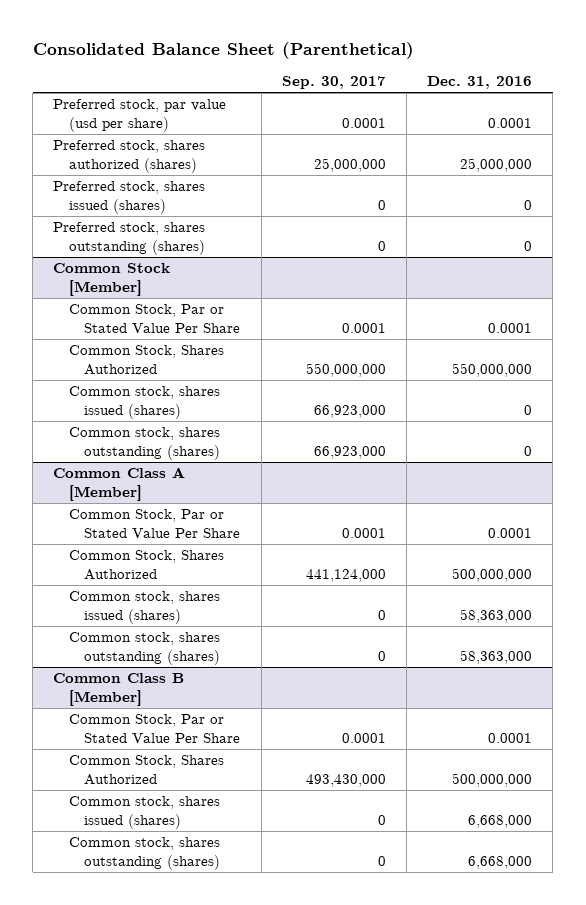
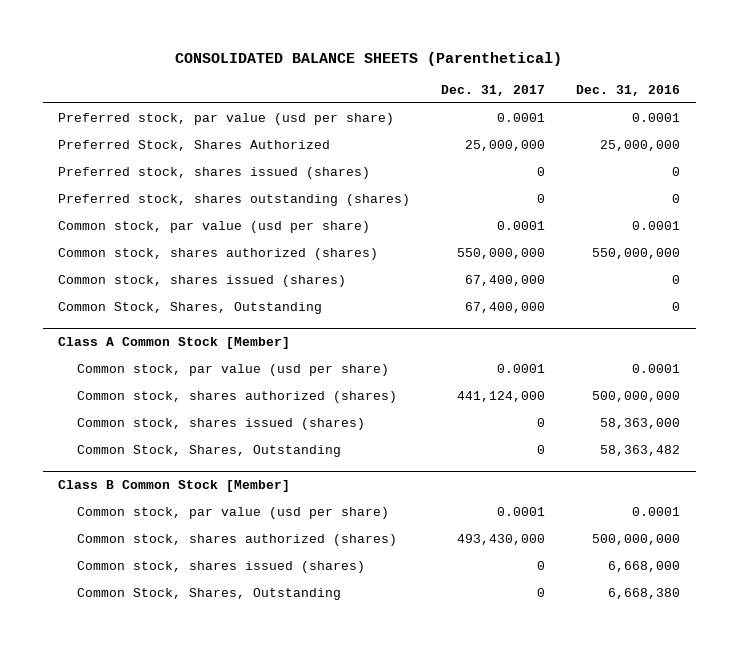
[32,42,414,60] Consolidated Balance Sheet (Parenthetical) -> [175,52,563,67] CONSOLIDATED BALANCE SHEETS (Parenthetical)
[281,75,386,89] Sep. 30, 2017 -> none
none -> [441,84,546,96] Dec. 31, 2017
[53,140,206,173] Preferred stock, shares authorized (shares) -> [58,139,331,151] Preferred Stock, Shares Authorized
[53,263,171,296] Common Stock [Member] -> none
[68,304,241,333] Common Stock, Par or Stated Value Per Share -> [58,220,371,233] Common stock, par value (usd per share)
[68,345,224,375] Common Stock, Shares Authorized -> [58,247,379,260] Common stock, shares authorized (shares)
[68,427,221,460] Common stock, shares outstanding (shares) -> [58,301,323,314] Common Stock, Shares, Outstanding
[53,467,186,501] Common Class A [Member] -> [58,336,291,349] Class A Common Stock [Member]
[68,509,241,538] Common Stock, Par or Stated Value Per Share -> [76,363,389,376] Common stock, par value (usd per share)
[68,550,224,580] Common Stock, Shares Authorized -> [76,390,397,403] Common stock, shares authorized (shares)
[68,632,221,665] Common stock, shares outstanding (shares) -> [76,444,341,457] Common Stock, Shares, Outstanding
[460,649,533,664] 58,363,000 -> [600,444,681,456] 58,363,482
[53,673,185,706] Common Class B [Member] -> [58,479,291,492] Class B Common Stock [Member]
[68,714,241,743] Common Stock, Par or Stated Value Per Share -> [76,506,389,519] Common stock, par value (usd per share)
[68,755,224,785] Common Stock, Shares Authorized -> [76,533,397,546] Common stock, shares authorized (shares)
[68,837,221,870] Common stock, shares outstanding (shares) -> [76,587,341,600] Common Stock, Shares, Outstanding
[468,855,533,869] 6,668,000 -> [608,587,681,599] 6,668,380

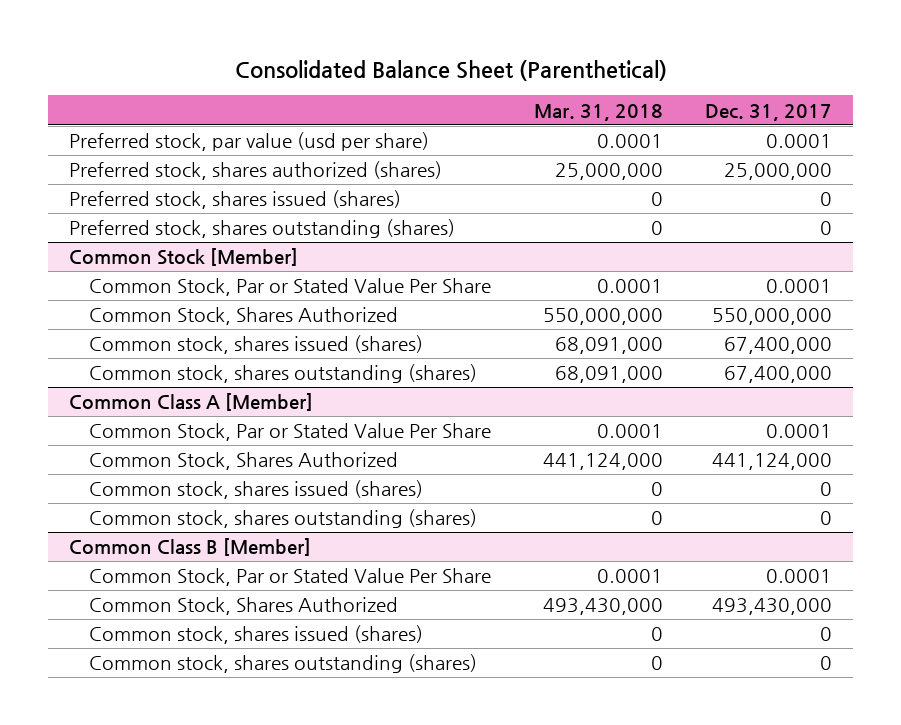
[175,52,563,67] CONSOLIDATED BALANCE SHEETS (Parenthetical) -> [234,59,667,81] Consolidated Balance Sheet (Parenthetical)
[576,84,681,96] Dec. 31, 2016 -> none
none -> [533,103,663,121] Mar. 31, 2018
[58,139,331,151] Preferred Stock, Shares Authorized -> [69,161,443,181] Preferred stock, shares authorized (shares)
none -> [69,248,299,267] Common Stock [Member]
[58,220,371,233] Common stock, par value (usd per share) -> [88,278,491,297] Common Stock, Par or Stated Value Per Share
[58,247,379,260] Common stock, shares authorized (shares) -> [88,307,398,326] Common Stock, Shares Authorized
[58,301,323,314] Common Stock, Shares, Outstanding -> [88,364,477,384] Common stock, shares outstanding (shares)
[58,336,291,349] Class A Common Stock [Member] -> [69,393,314,412] Common Class A [Member]
[76,363,389,376] Common stock, par value (usd per share) -> [88,423,491,442] Common Stock, Par or Stated Value Per Share
[76,390,397,403] Common stock, shares authorized (shares) -> [88,452,398,471] Common Stock, Shares Authorized
[76,444,341,457] Common Stock, Shares, Outstanding -> [88,509,477,529] Common stock, shares outstanding (shares)
[58,479,291,492] Class B Common Stock [Member] -> [69,538,312,557] Common Class B [Member]
[76,506,389,519] Common stock, par value (usd per share) -> [88,568,491,587] Common Stock, Par or Stated Value Per Share
[76,533,397,546] Common stock, shares authorized (shares) -> [88,597,398,616] Common Stock, Shares Authorized
[76,587,341,600] Common Stock, Shares, Outstanding -> [88,654,477,674] Common stock, shares outstanding (shares)

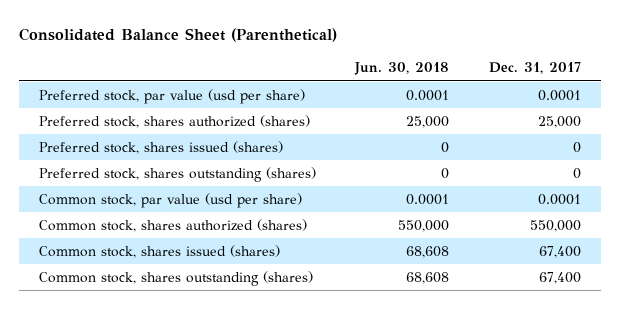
[533,103,663,121] Mar. 31, 2018 -> none
none -> [354,62,450,76] Jun. 30, 2018
[724,163,833,181] 25,000,000 -> [537,115,581,128] 25,000
[69,248,299,267] Common Stock [Member] -> none
[69,393,314,412] Common Class A [Member] -> none
[88,423,491,442] Common Stock, Par or Stated Value Per Share -> none
[88,452,398,471] Common Stock, Shares Authorized -> none
[88,480,423,500] Common stock, shares issued (shares) -> none
[88,509,477,529] Common stock, shares outstanding (shares) -> none
[69,538,312,557] Common Class B [Member] -> none
[88,568,491,587] Common Stock, Par or Stated Value Per Share -> none
[88,597,398,616] Common Stock, Shares Authorized -> none
[88,625,423,645] Common stock, shares issued (shares) -> none
[88,654,477,674] Common stock, shares outstanding (shares) -> none
[88,278,491,297] Common Stock, Par or Stated Value Per Share -> [38,192,302,208] Common stock, par value (usd per share)
[88,307,398,326] Common Stock, Shares Authorized -> [38,218,307,232] Common stock, shares authorized (shares)
[712,308,833,326] 550,000,000 -> [529,219,581,232] 550,000
[724,337,833,355] 67,400,000 -> [538,245,581,258] 67,400
[724,366,833,384] 67,400,000 -> [538,271,581,284] 67,400

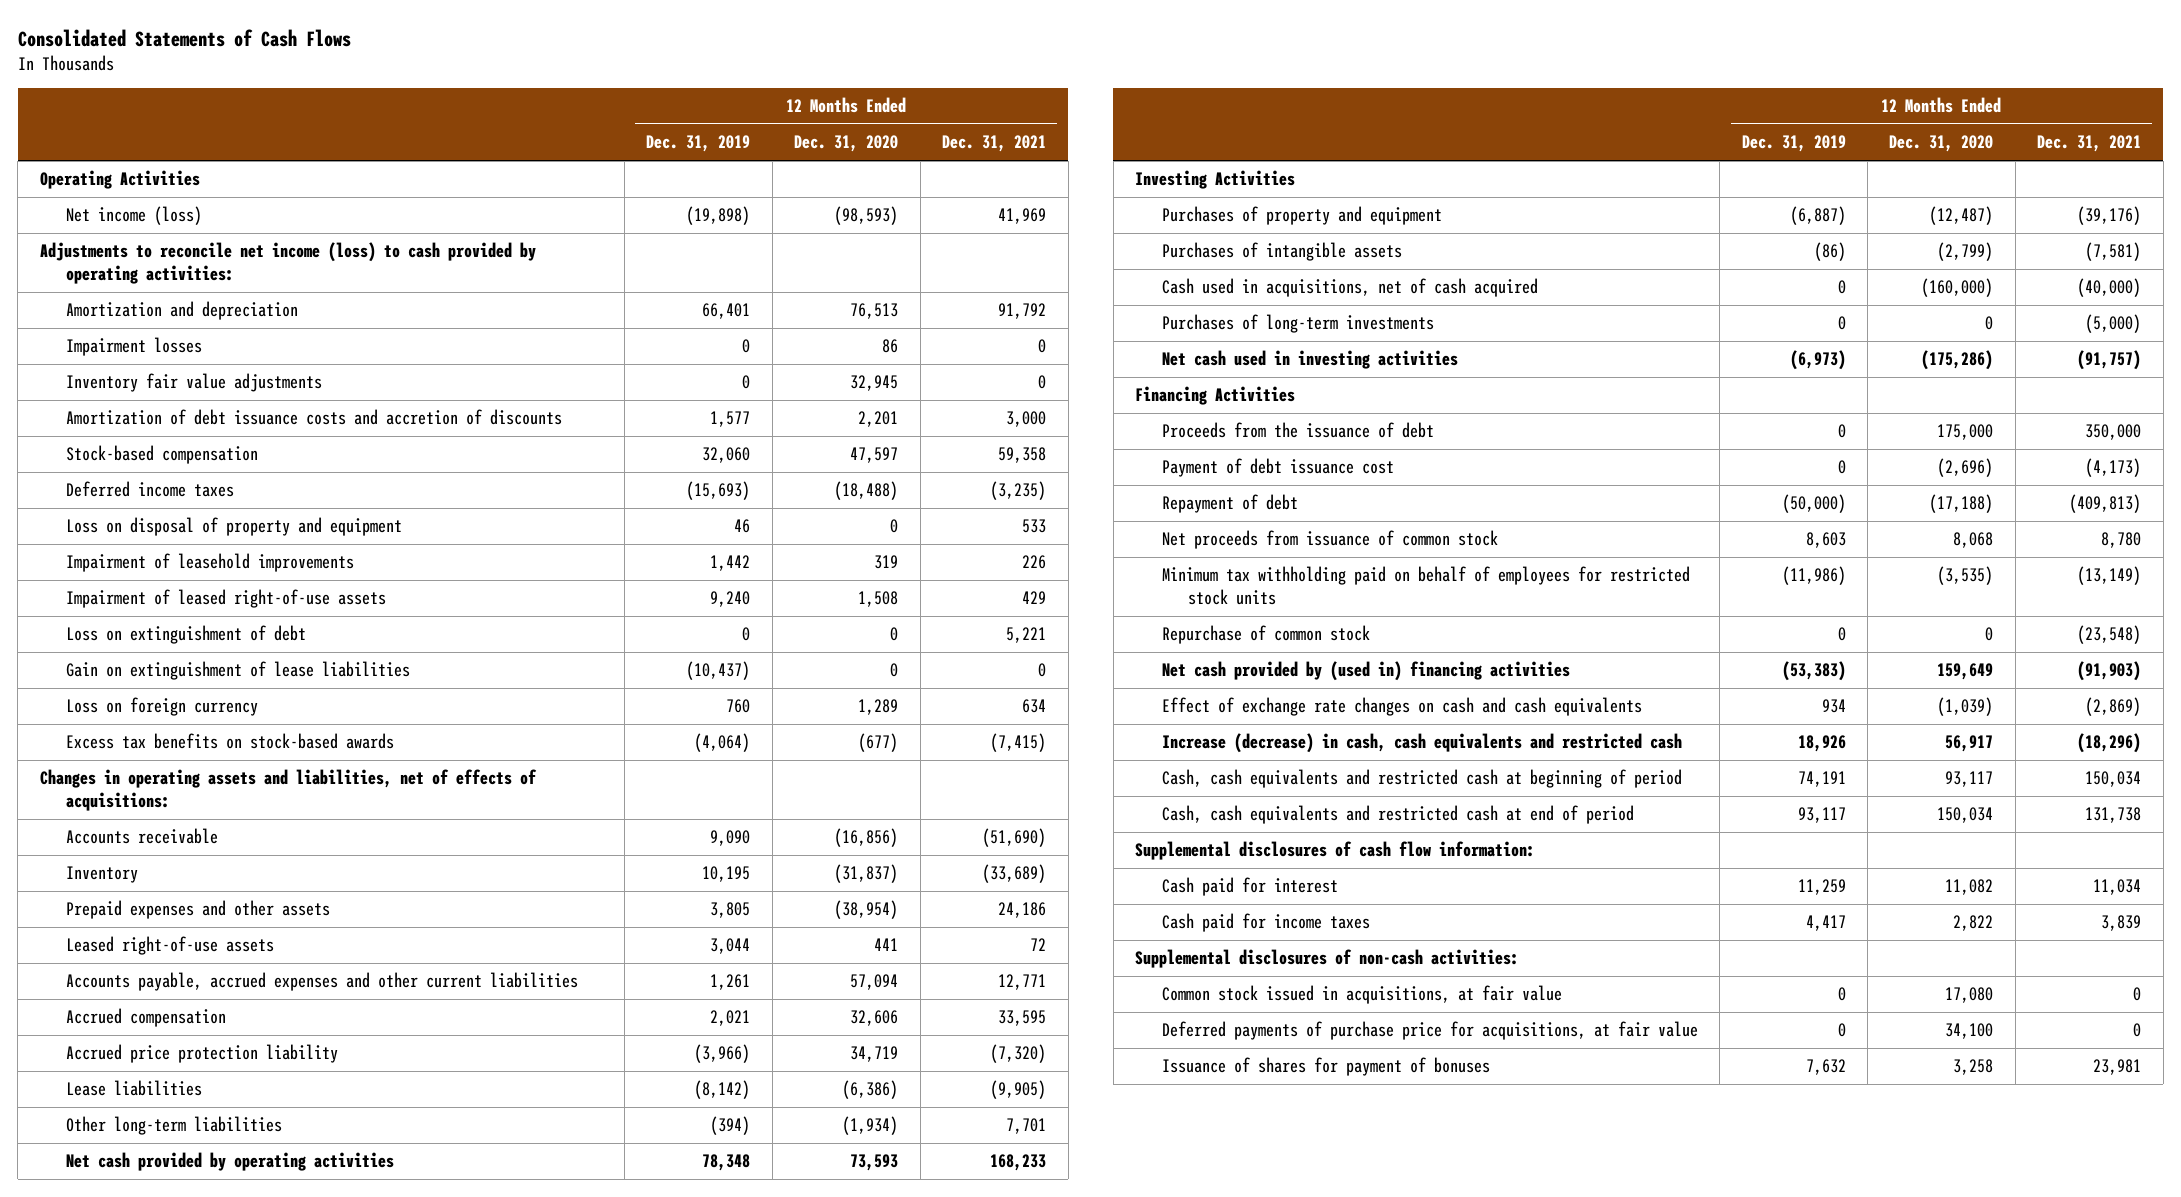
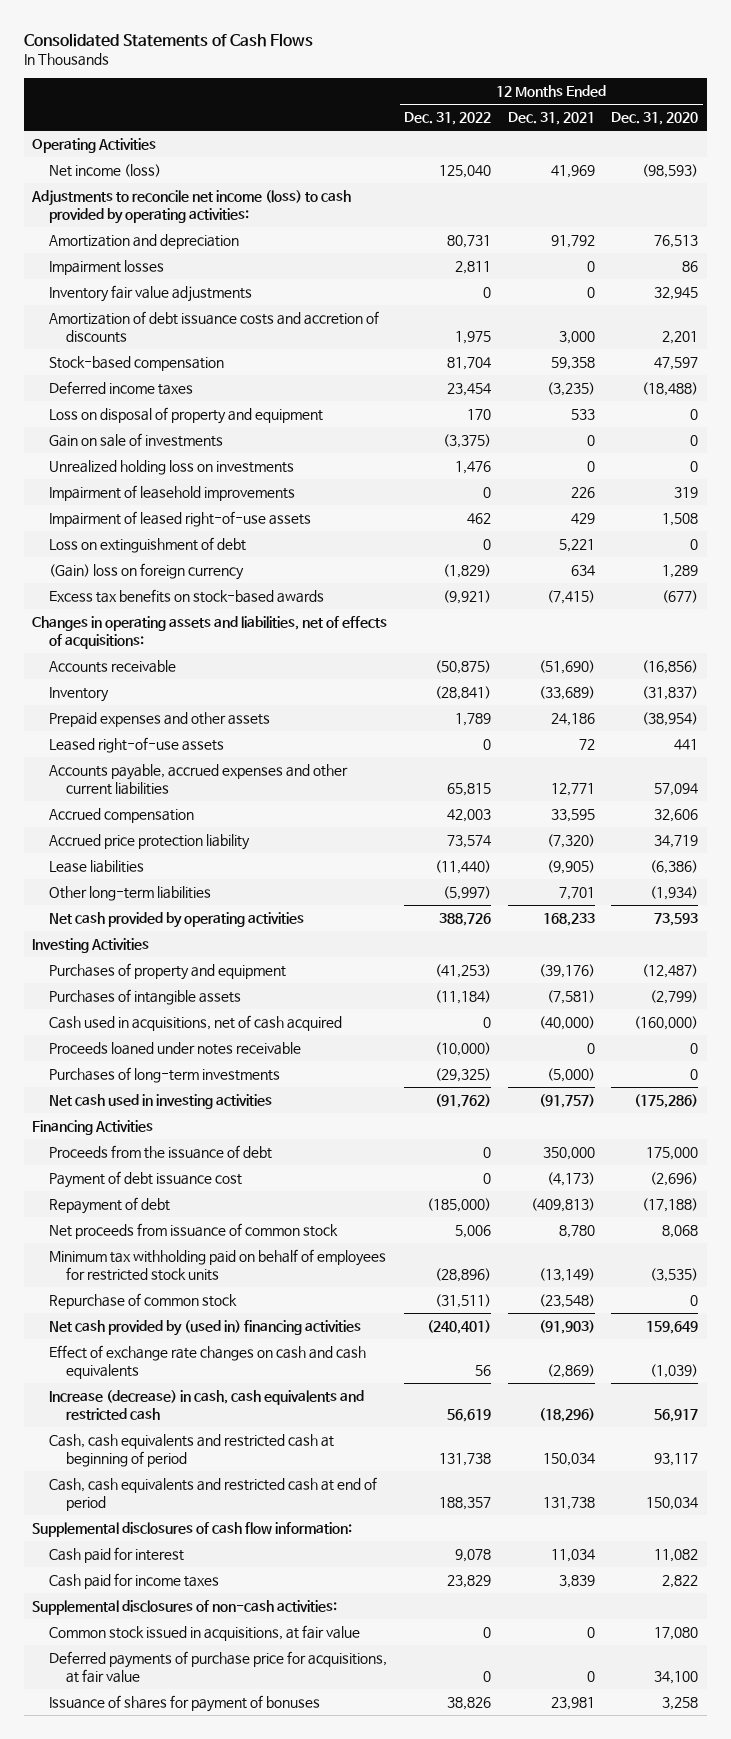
[646,135,751,153] Dec. 31, 2019 -> none
none -> [403,112,491,126] Dec. 31, 2022
none -> [48,433,223,448] Gain on sale of investments
none -> [48,460,294,476] Unrealized holding loss on investments
[66,661,411,681] Gain on extinguishment of lease liabilities -> none
[66,697,259,717] Loss on foreign currency -> [48,563,244,581] (Gain) loss on foreign currency
none -> [48,1042,301,1056] Proceeds loaned under notes receivable

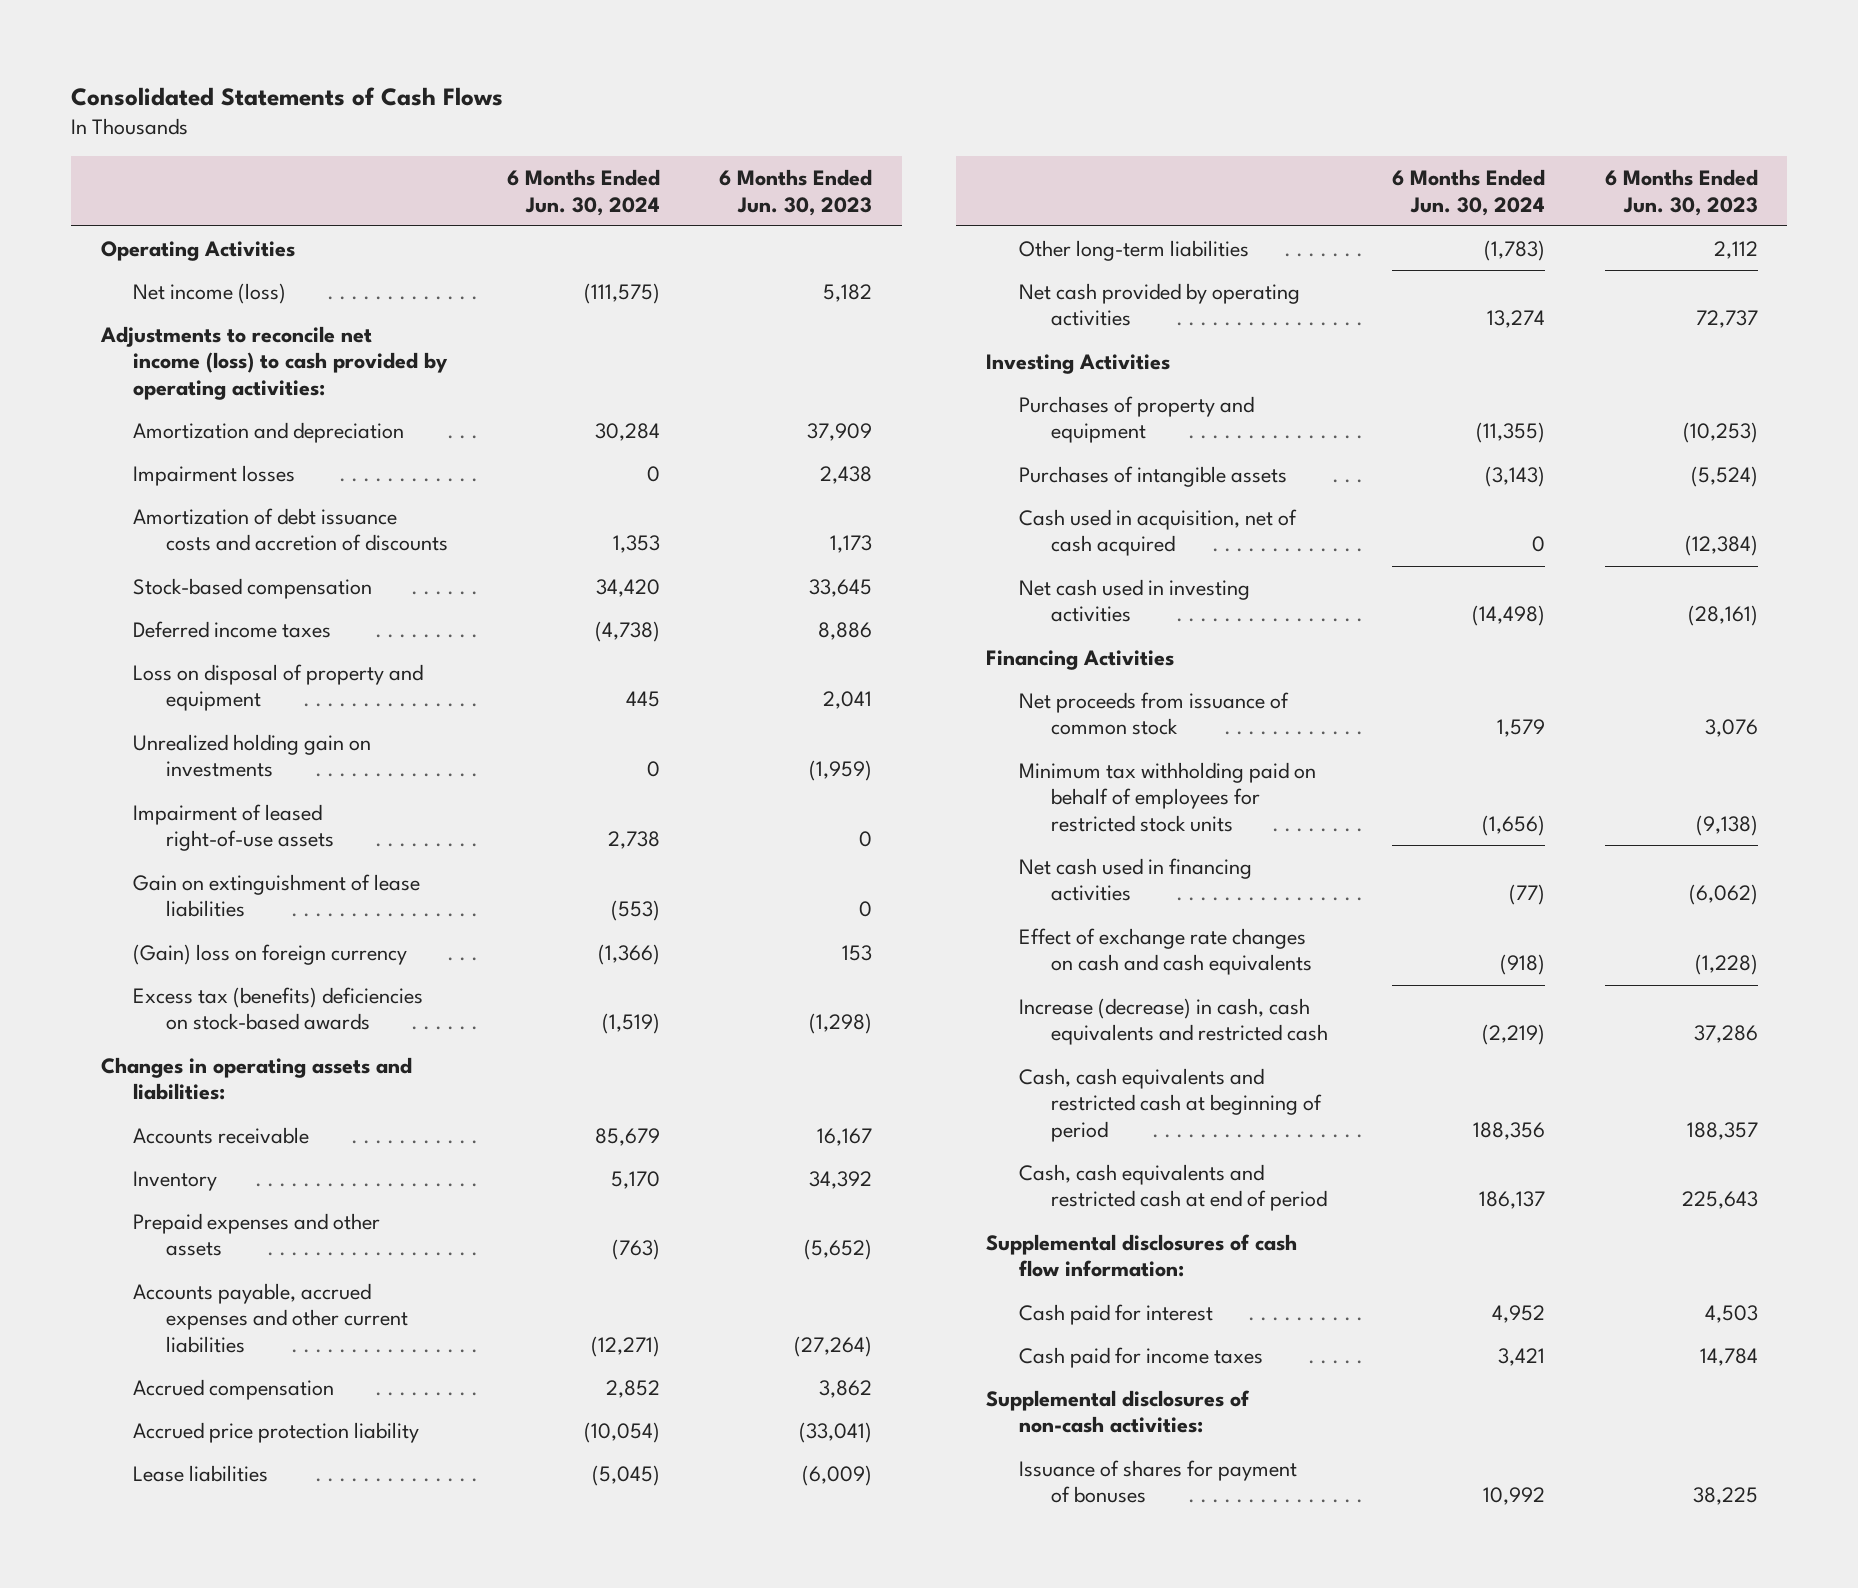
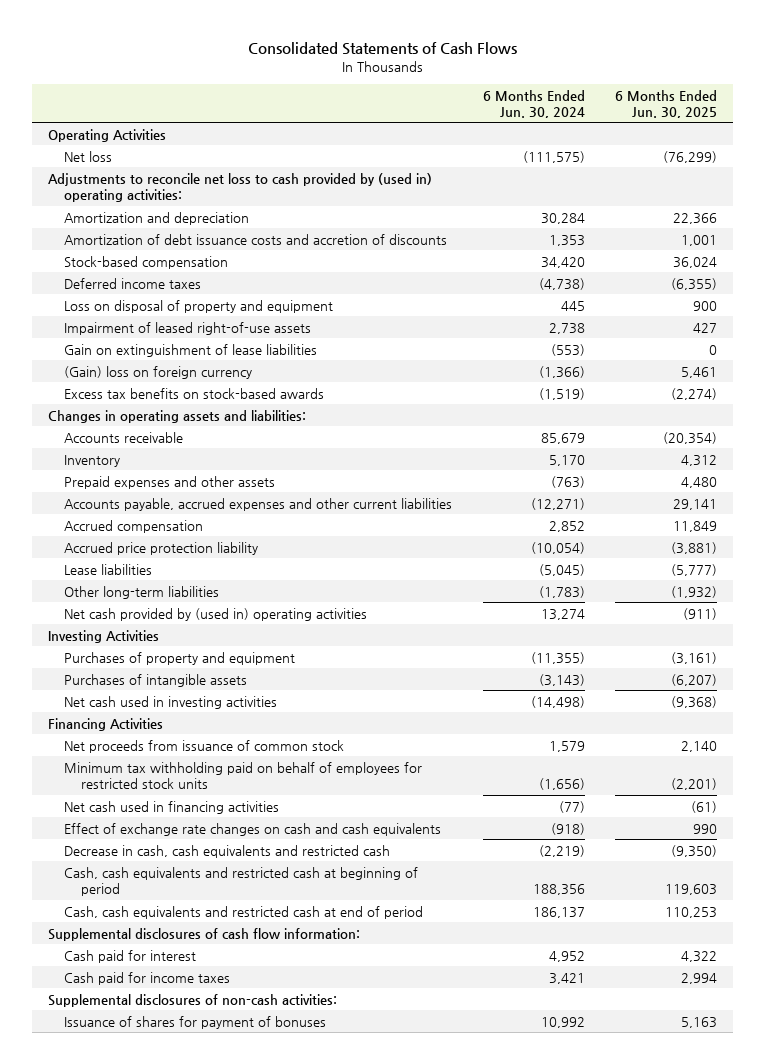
[719,168,873,216] 6 Months Ended Jun. 30, 2023 -> none
none -> [615,89,718,118] 6 Months Ended Jun. 30, 2025
[133,282,287,304] Net income (loss) -> [64,150,113,162] Net loss
[99,325,449,401] Adjustments to reconcile net income (loss) to cash provided by operating activities: -> [47,172,432,203] Adjustments to reconcile net loss to cash provided by (used in) operating activities:
[133,464,296,486] Impairment losses -> none
[133,733,372,778] Unrealized holding gain on investments -> none
[133,986,424,1031] Excess tax (benefits) deficiencies on stock-based awards -> [64,387,325,399] Excess tax benefits on stock-based awards
[1018,282,1300,327] Net cash provided by operating activities -> [64,607,368,621] Net cash provided by (used in) operating activities
[1018,508,1297,557] Cash used in acquisition, net of cash acquired -> none
[1018,997,1329,1046] Increase (decrease) in cash, cash equivalents and restricted cash -> [64,844,391,858] Decrease in cash, cash equivalents and restricted cash

